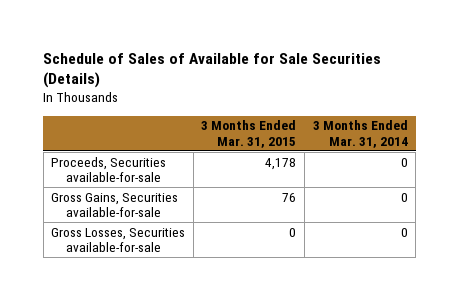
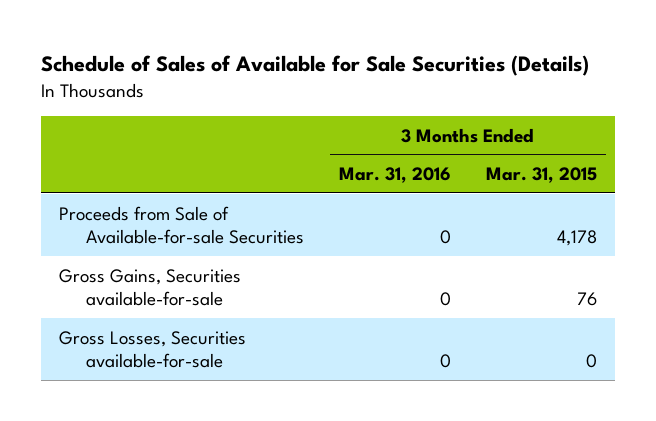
[312,120,408,148] 3 Months Ended Mar. 31, 2014 -> none
none -> [338,167,451,184] Mar. 31, 2016
[51,156,167,183] Proceeds, Securities available-for-sale -> [58,205,304,244] Proceeds from Sale of Available-for-sale Securities

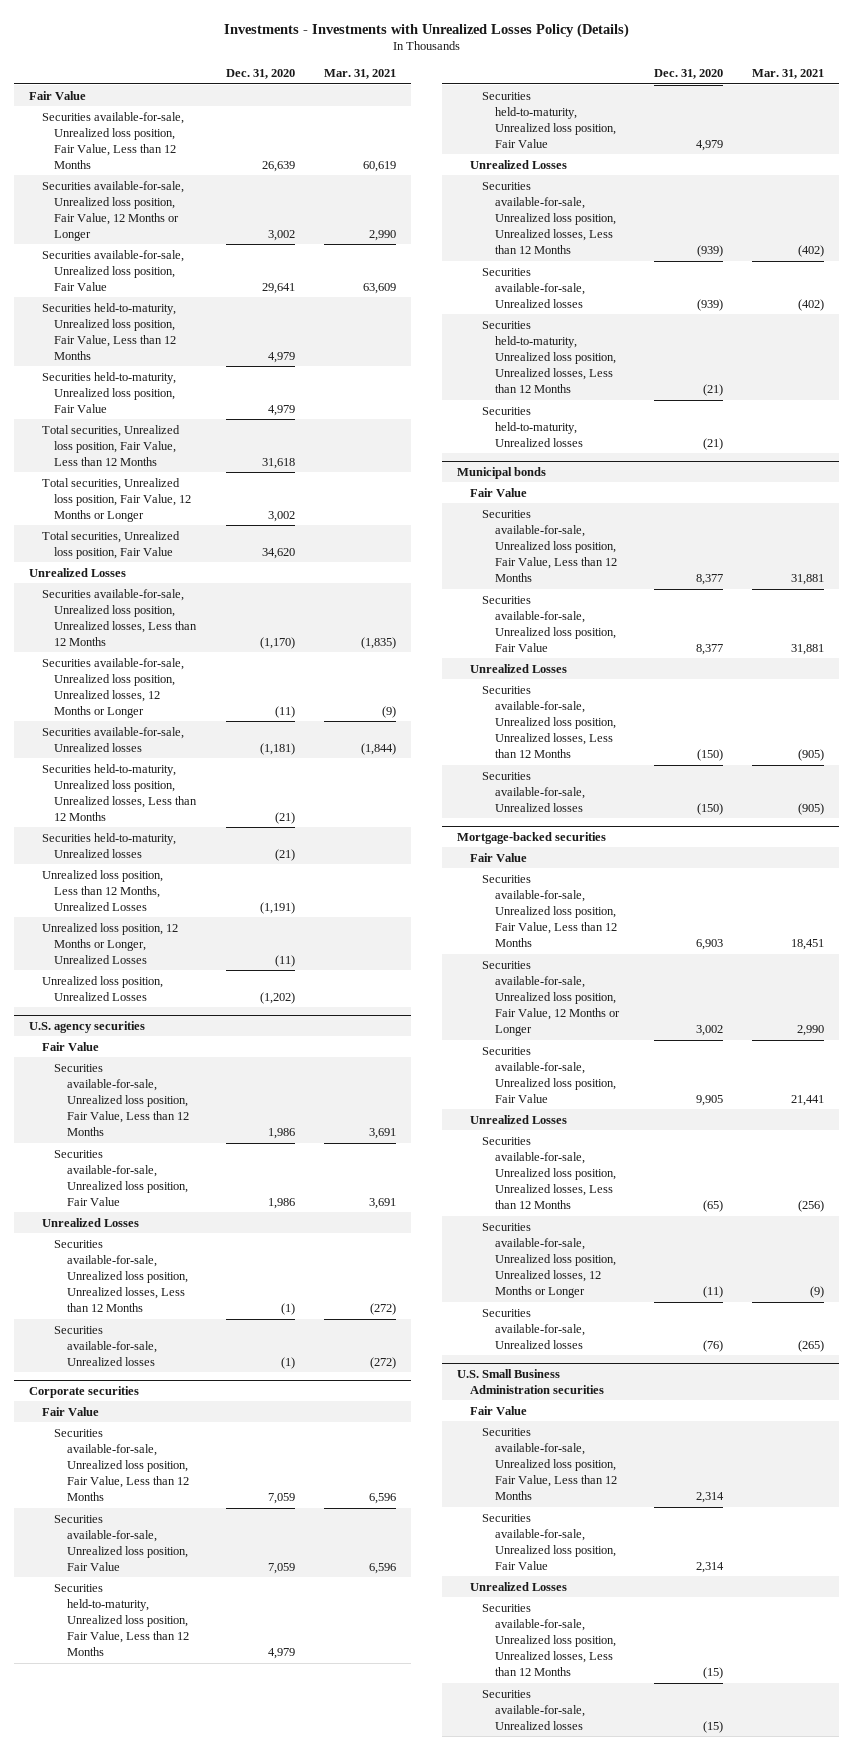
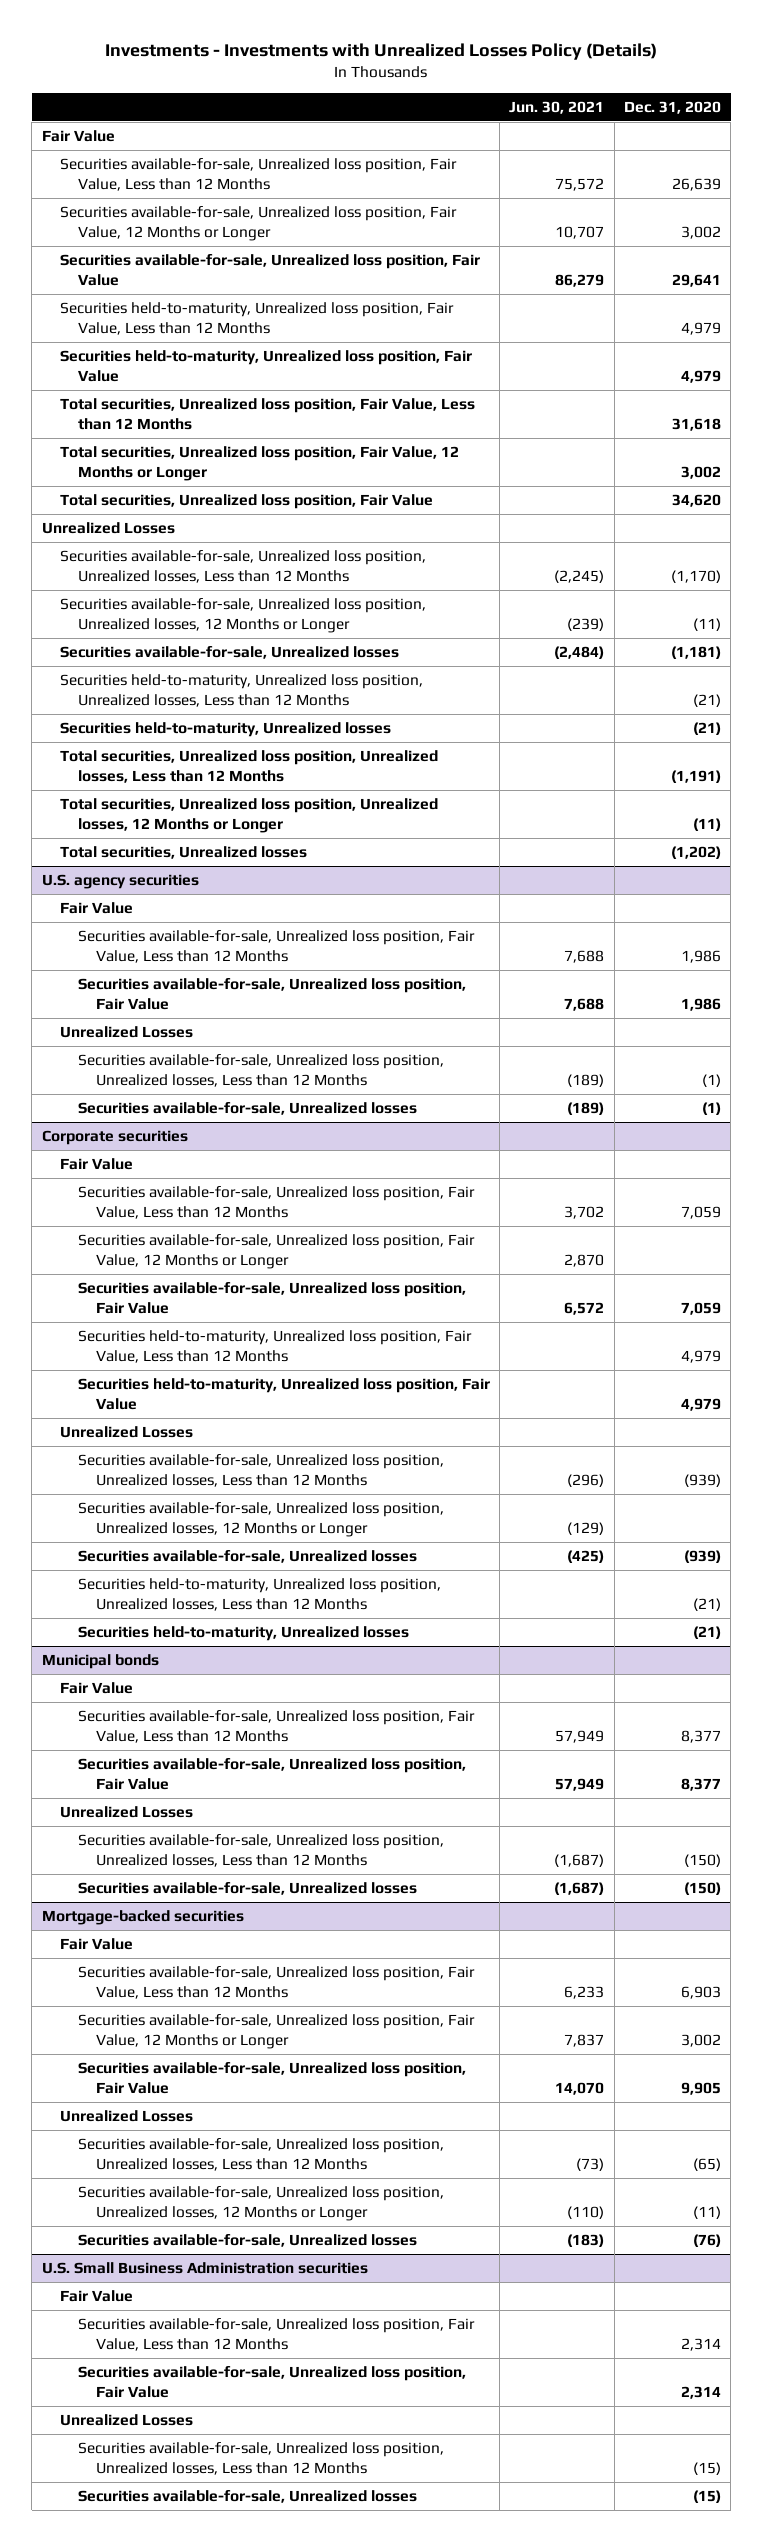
[324,69,397,80] Mar. 31, 2021 -> none
none -> [509,100,605,114] Jun. 30, 2021
[41,869,163,911] Unrealized loss position, Less than 12 Months, Unrealized Losses -> [59,750,438,783] Total securities, Unrealized loss position, Unrealized losses, Less than 12 Months
[41,922,178,964] Unrealized loss position, 12 Months or Longer, Unrealized Losses -> [59,798,438,833] Total securities, Unrealized loss position, Unrealized losses, 12 Months or Longer
[41,975,163,1001] Unrealized loss position, Unrealized Losses -> [59,846,307,860] Total securities, Unrealized losses
none -> [77,1234,475,1269] Securities available-for-sale, Unrealized loss position, Fair Value, 12 Months or Longer
none -> [77,1502,444,1537] Securities available-for-sale, Unrealized loss position, Unrealized losses, 12 Months or Longer

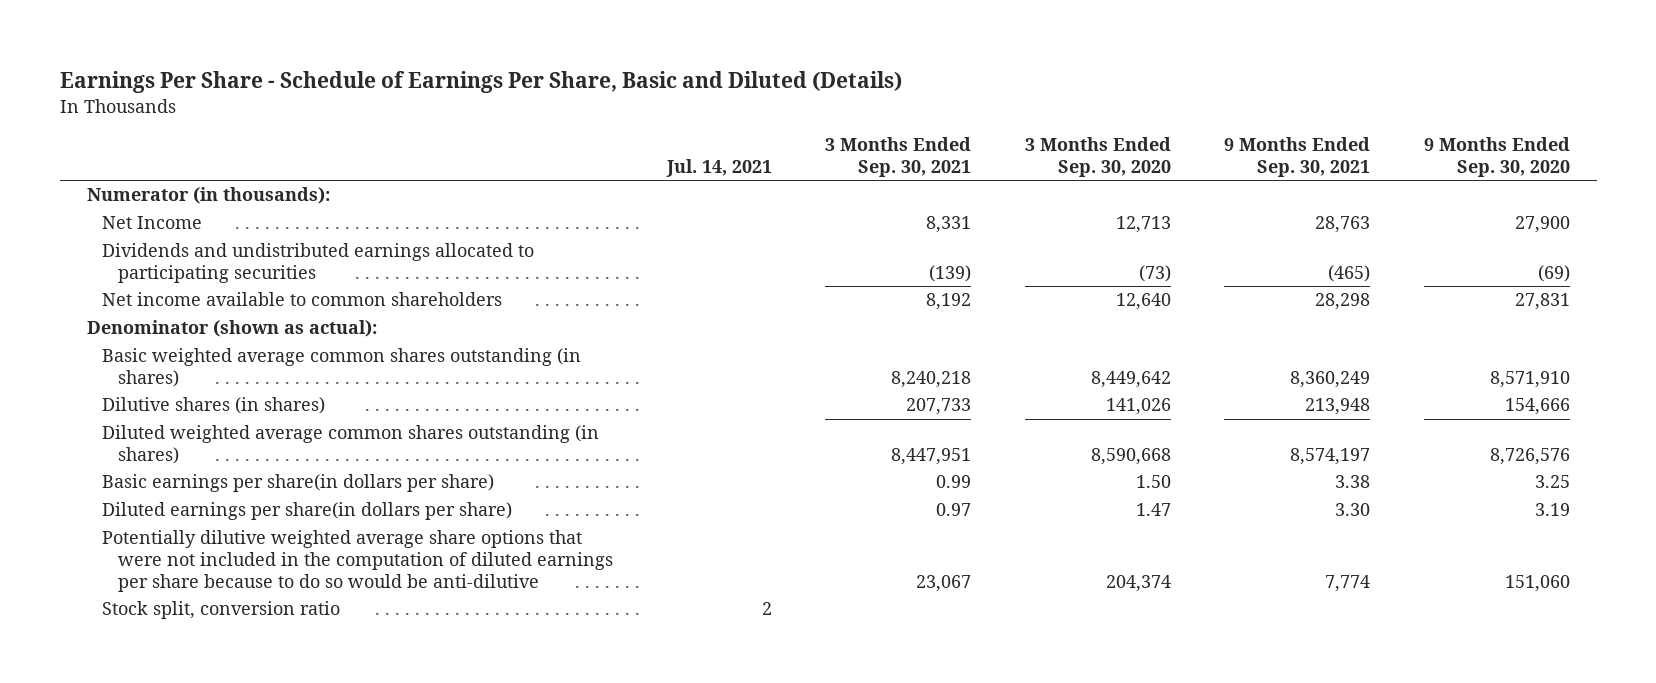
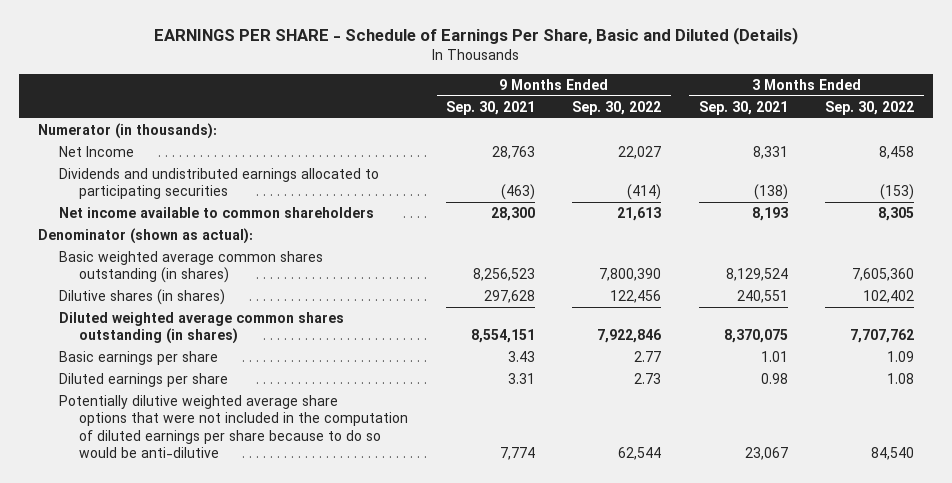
[59,71,902,94] Earnings Per Share - Schedule of Earnings Per Share, Basic and Diluted (Details) -> [154,27,799,46] EARNINGS PER SHARE - Schedule of Earnings Per Share, Basic and Diluted (Details)
[665,159,772,178] Jul. 14, 2021 -> none
[1024,137,1171,178] 3 Months Ended Sep. 30, 2020 -> none
[1423,137,1570,178] 9 Months Ended Sep. 30, 2020 -> none
none -> [572,100,662,115] Sep. 30, 2022
none -> [825,100,915,115] Sep. 30, 2022
[929,265,972,283] (139) -> [753,184,788,201] (138)
[1328,265,1371,283] (465) -> [500,184,535,201] (463)
[926,293,972,311] 8,192 -> [751,206,788,221] 8,193
[1315,293,1371,311] 28,298 -> [490,206,535,221] 28,300
[891,371,972,389] 8,240,218 -> [725,268,788,282] 8,129,524
[1290,371,1371,389] 8,360,249 -> [472,268,535,282] 8,256,523
[906,398,972,416] 207,733 -> [736,289,788,303] 240,551
[1305,398,1371,416] 213,948 -> [483,289,535,303] 297,628
[891,448,972,466] 8,447,951 -> [723,329,788,344] 8,370,075
[1290,448,1371,466] 8,574,197 -> [470,329,535,344] 8,554,151
[102,474,495,493] Basic earnings per share(in dollars per share) -> [58,350,218,365] Basic earnings per share
[936,475,972,489] 0.99 -> [760,350,788,362] 1.01
[1335,475,1371,489] 3.38 -> [507,350,535,362] 3.43
[102,502,513,521] Diluted earnings per share(in dollars per share) -> [58,372,228,387] Diluted earnings per share
[936,503,972,517] 0.97 -> [760,372,788,384] 0.98
[1335,503,1371,517] 3.30 -> [507,372,535,384] 3.31
[102,601,341,620] Stock split, conversion ratio -> none

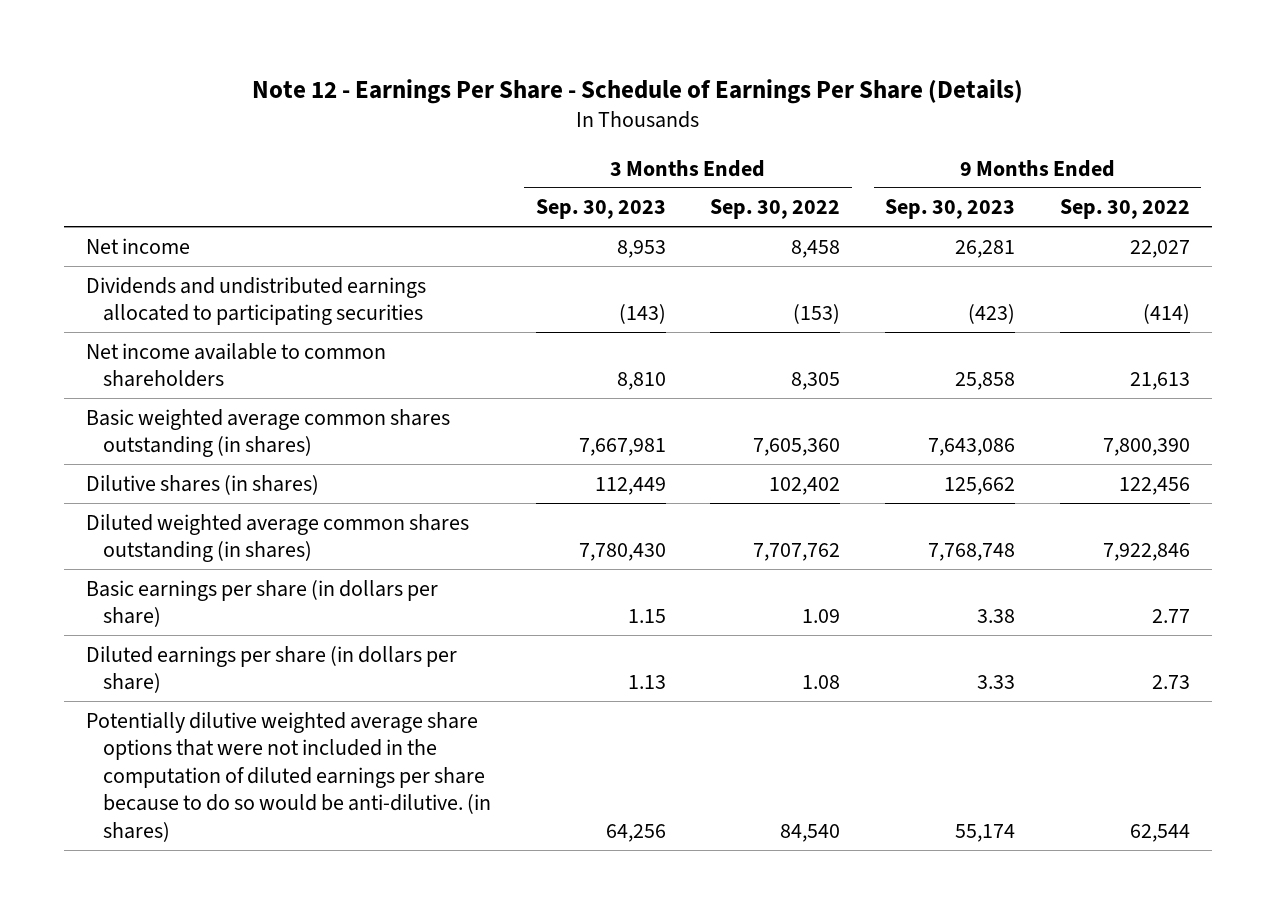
[154,27,799,46] EARNINGS PER SHARE - Schedule of Earnings Per Share, Basic and Diluted (Details) -> [252,78,1024,104] Note 12 - Earnings Per Share - Schedule of Earnings Per Share (Details)
[445,100,535,115] Sep. 30, 2021 -> none
[698,100,788,115] Sep. 30, 2021 -> none
none -> [535,199,666,220] Sep. 30, 2023
none -> [885,199,1016,220] Sep. 30, 2023
[37,122,217,139] Numerator (in thousands): -> none
[58,145,134,157] Net Income -> [86,237,191,254] Net income
[37,227,253,244] Denominator (shown as actual): -> none
[58,350,218,365] Basic earnings per share -> [86,579,439,628] Basic earnings per share (in dollars per share)
[58,372,228,387] Diluted earnings per share -> [86,645,458,694] Diluted earnings per share (in dollars per share)
[58,394,409,459] Potentially dilutive weighted average share options that were not included in the computation of diluted earnings per share because to do so would be anti-dilutive -> [86,711,491,842] Potentially dilutive weighted average share options that were not included in the computation of diluted earnings per share because to do so would be anti-dilutive. (in shares)

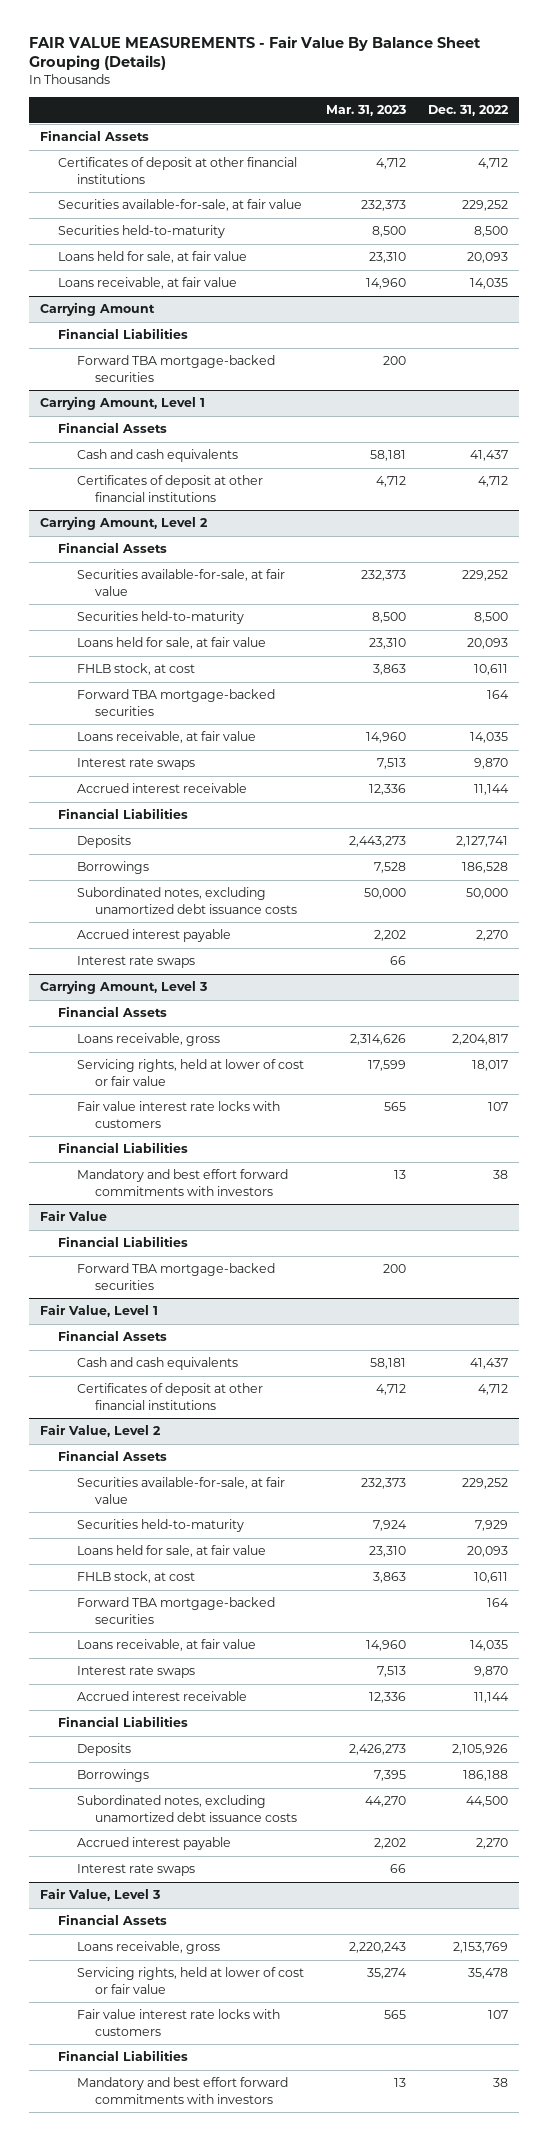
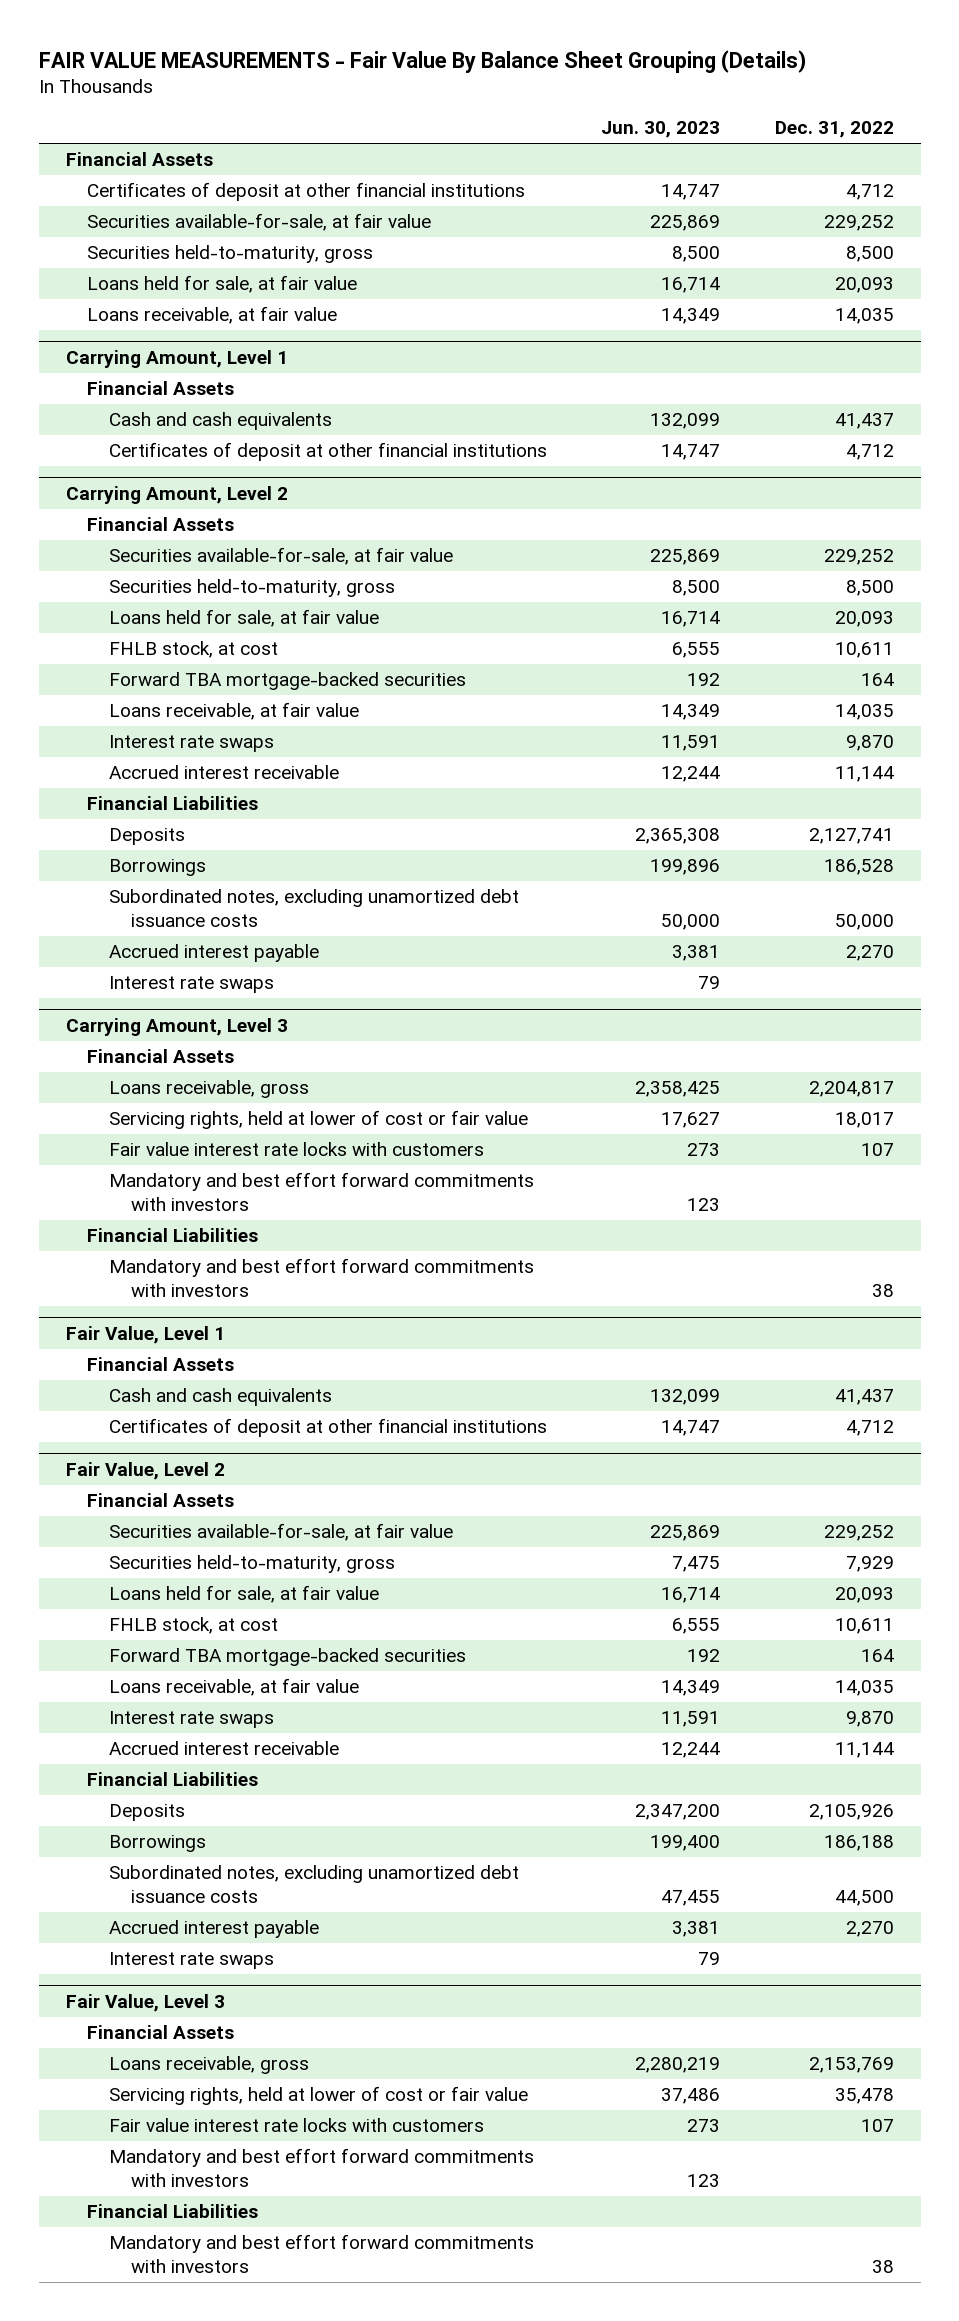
[325,105,406,117] Mar. 31, 2023 -> none
none -> [601,121,721,139] Jun. 30, 2023
[58,225,226,239] Securities held-to-maturity -> [87,245,374,264] Securities held-to-maturity, gross
[39,302,155,317] Carrying Amount -> none
[58,328,189,340] Financial Liabilities -> none
[76,355,275,382] Forward TBA mortgage-backed securities -> none
[76,611,244,625] Securities held-to-maturity -> [109,579,396,598] Securities held-to-maturity, gross
none -> [109,1172,535,1212] Mandatory and best effort forward commitments with investors
[39,1210,107,1222] Fair Value -> none
[58,1236,189,1248] Financial Liabilities -> none
[76,1263,275,1290] Forward TBA mortgage-backed securities -> none
[76,1519,244,1533] Securities held-to-maturity -> [109,1555,396,1574] Securities held-to-maturity, gross
none -> [109,2148,535,2188] Mandatory and best effort forward commitments with investors

